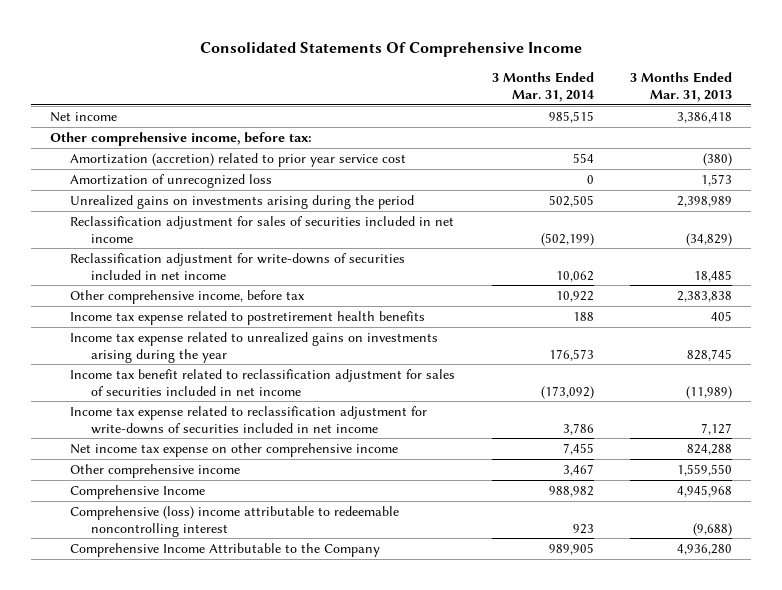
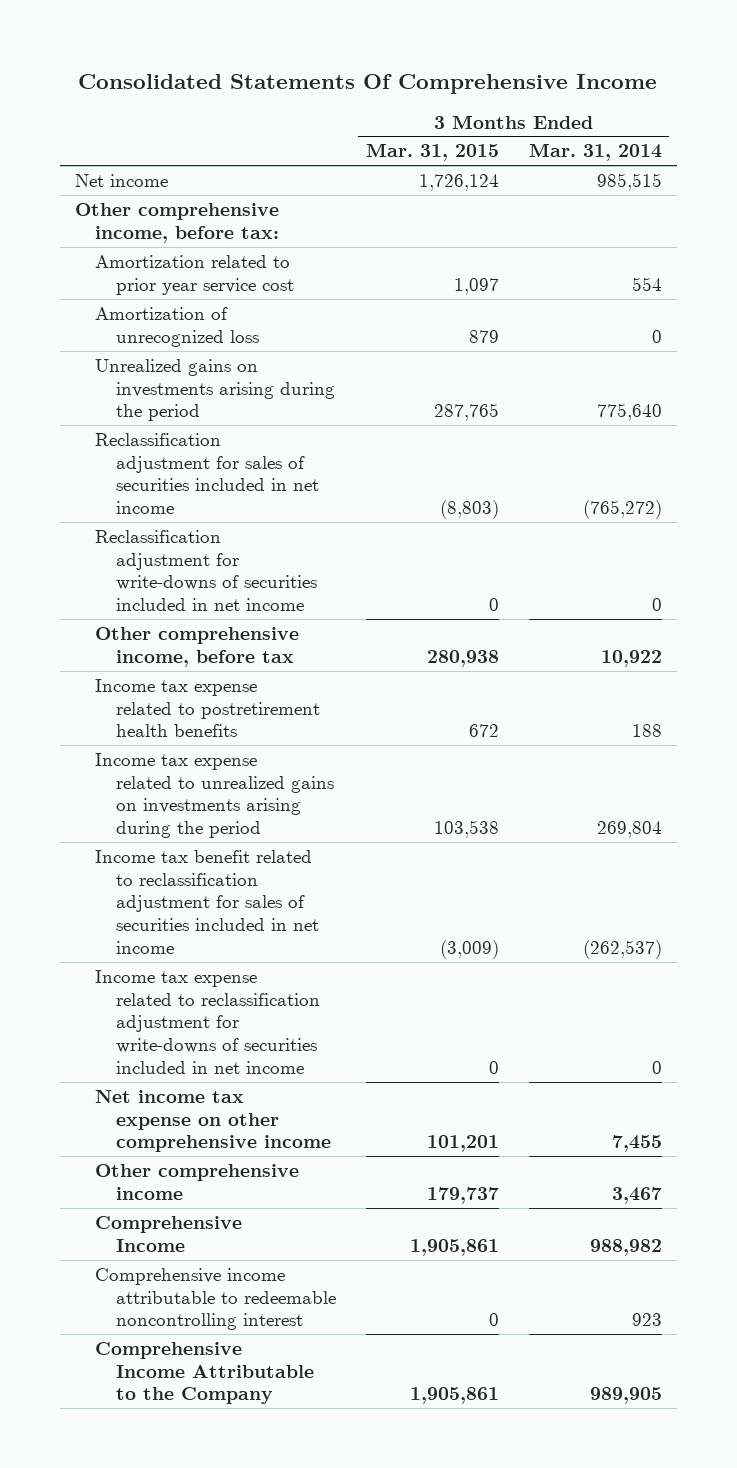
[630,72,733,103] 3 Months Ended Mar. 31, 2013 -> none
none -> [365,143,499,162] Mar. 31, 2015
[70,152,407,167] Amortization (accretion) related to prior year service cost -> [95,254,294,295] Amortization related to prior year service cost
[548,194,594,207] 502,505 -> [596,403,662,422] 775,640
[540,232,594,246] (502,199) -> [582,500,662,520] (765,272)
[555,270,594,282] 10,062 -> [651,598,662,612] 0
[70,331,439,363] Income tax expense related to unrealized gains on investments arising during the year -> [95,752,334,839] Income tax expense related to unrealized gains on investments arising during the period
[548,348,594,361] 176,573 -> [596,821,662,839] 269,804
[540,385,594,399] (173,092) -> [582,940,662,960] (262,537)
[562,422,594,435] 3,786 -> [651,1061,662,1075] 0
[70,505,400,537] Comprehensive (loss) income attributable to redeemable noncontrolling interest -> [95,1267,336,1331] Comprehensive income attributable to redeemable noncontrolling interest

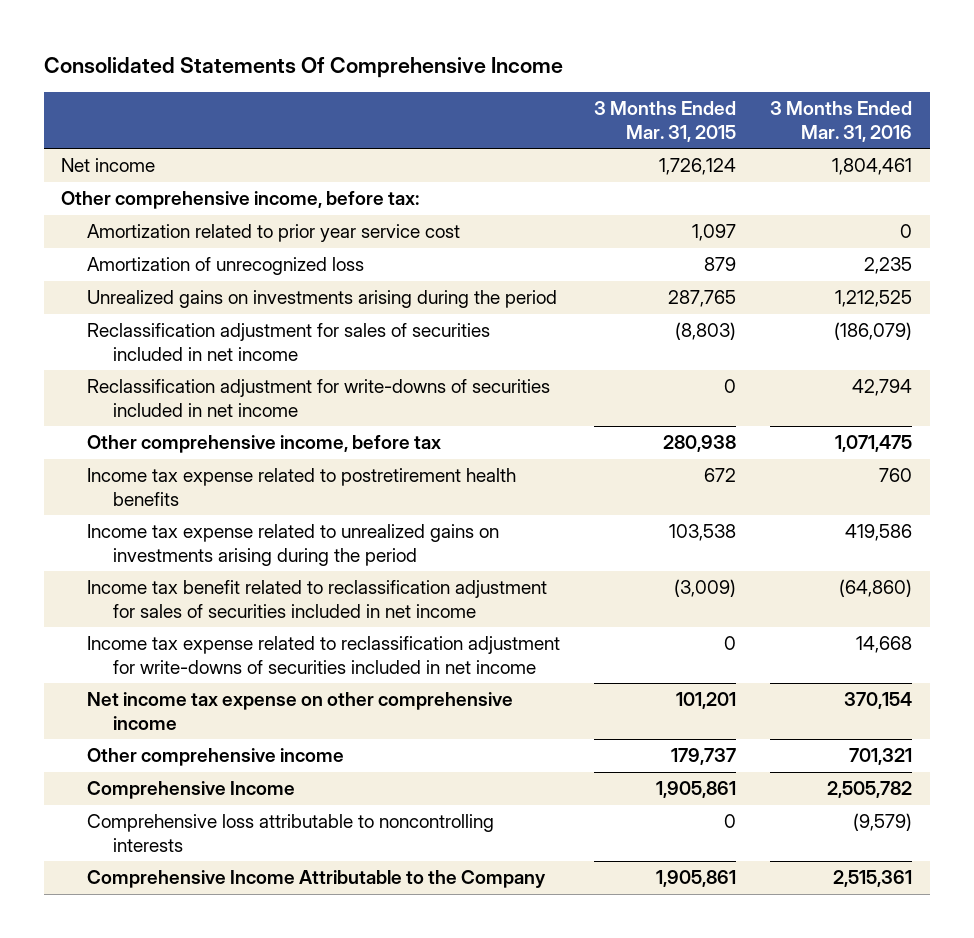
[528,143,662,162] Mar. 31, 2014 -> none
none -> [770,100,913,142] 3 Months Ended Mar. 31, 2016
[95,1267,336,1331] Comprehensive income attributable to redeemable noncontrolling interest -> [87,814,495,852] Comprehensive loss attributable to noncontrolling interests

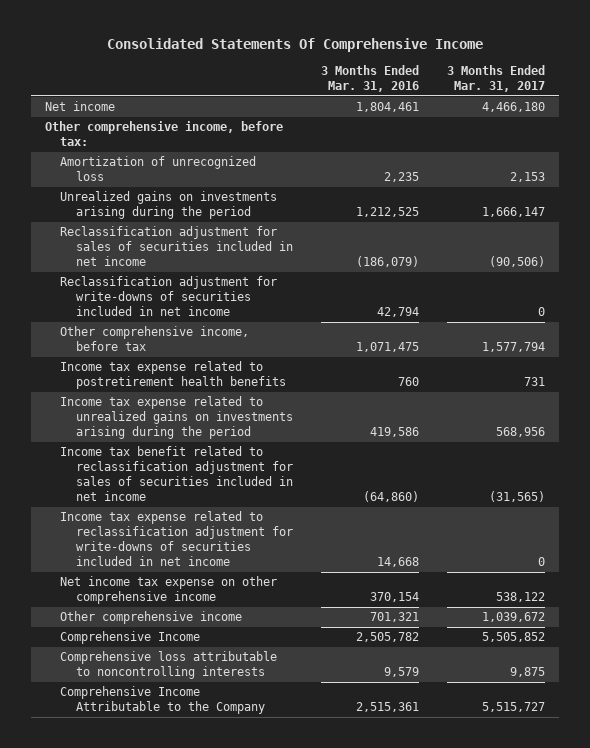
[594,100,737,142] 3 Months Ended Mar. 31, 2015 -> none
none -> [446,65,545,93] 3 Months Ended Mar. 31, 2017
[87,224,461,243] Amortization related to prior year service cost -> none
[853,813,913,832] (9,579) -> [383,667,419,678] 9,579

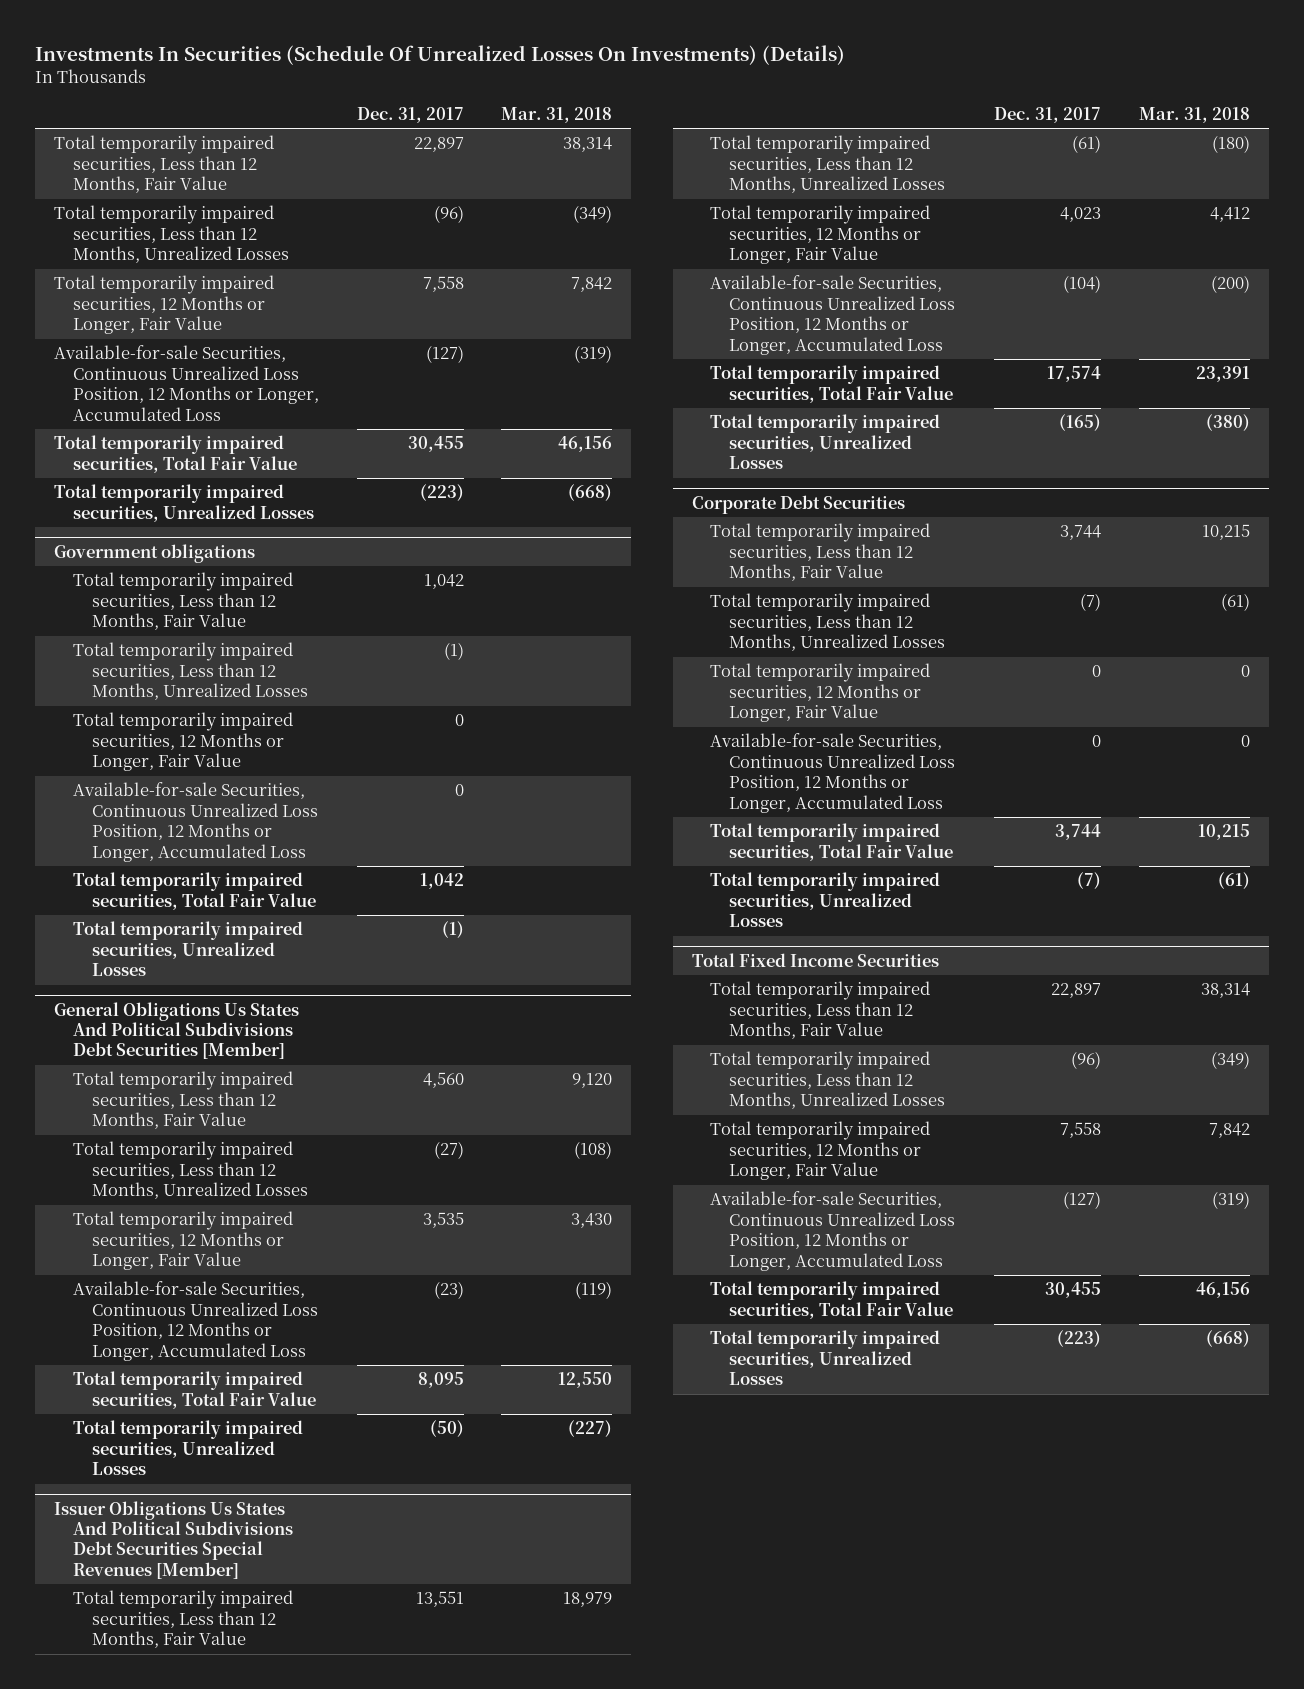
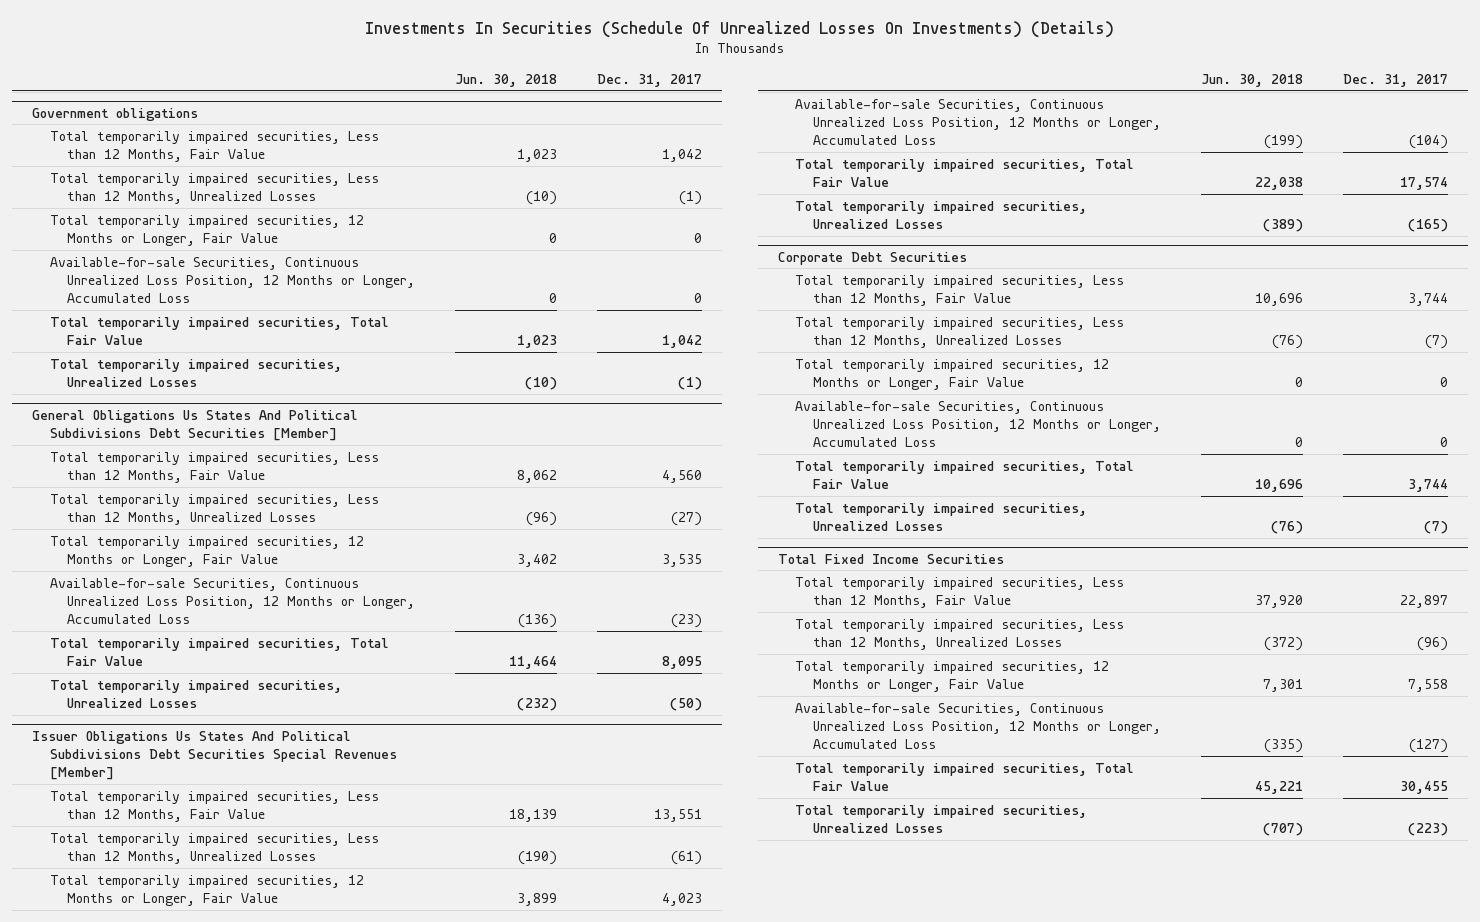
[501,106,613,123] Mar. 31, 2018 -> none
none -> [455,74,558,88] Jun. 30, 2018
[53,135,274,194] Total temporarily impaired securities, Less than 12 Months, Fair Value -> none
[53,205,289,264] Total temporarily impaired securities, Less than 12 Months, Unrealized Losses -> none
[53,275,274,335] Total temporarily impaired securities, 12 Months or Longer, Fair Value -> none
[53,345,319,421] Available-for-sale Securities, Continuous Unrealized Loss Position, 12 Months or Longer, Accumulated Loss -> none
[53,435,297,473] Total temporarily impaired securities, Total Fair Value -> none
[53,484,314,522] Total temporarily impaired securities, Unrealized Losses -> none

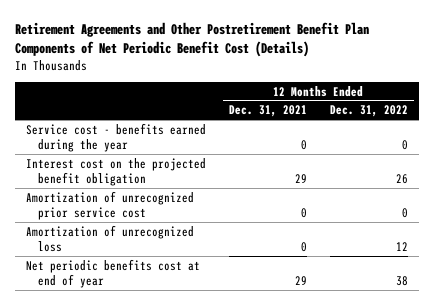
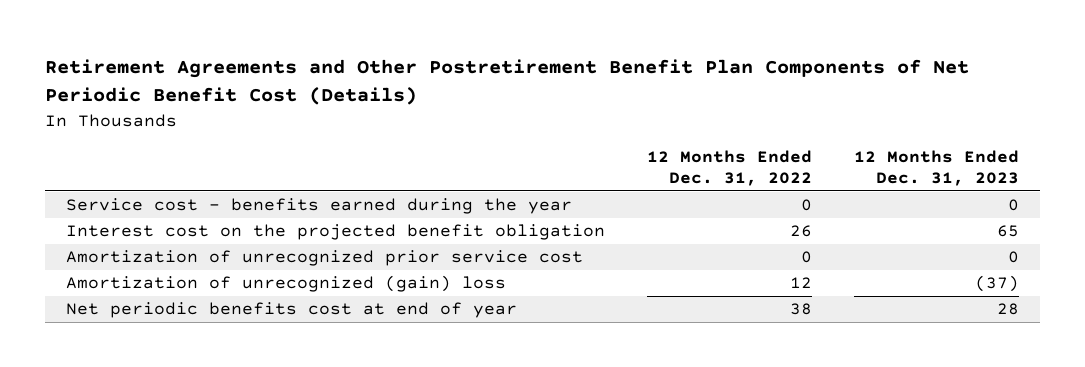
[228,105,307,118] Dec. 31, 2021 -> none
none -> [853,149,1019,186] 12 Months Ended Dec. 31, 2023
[26,224,195,252] Amortization of unrecognized loss -> [66,275,507,293] Amortization of unrecognized (gain) loss

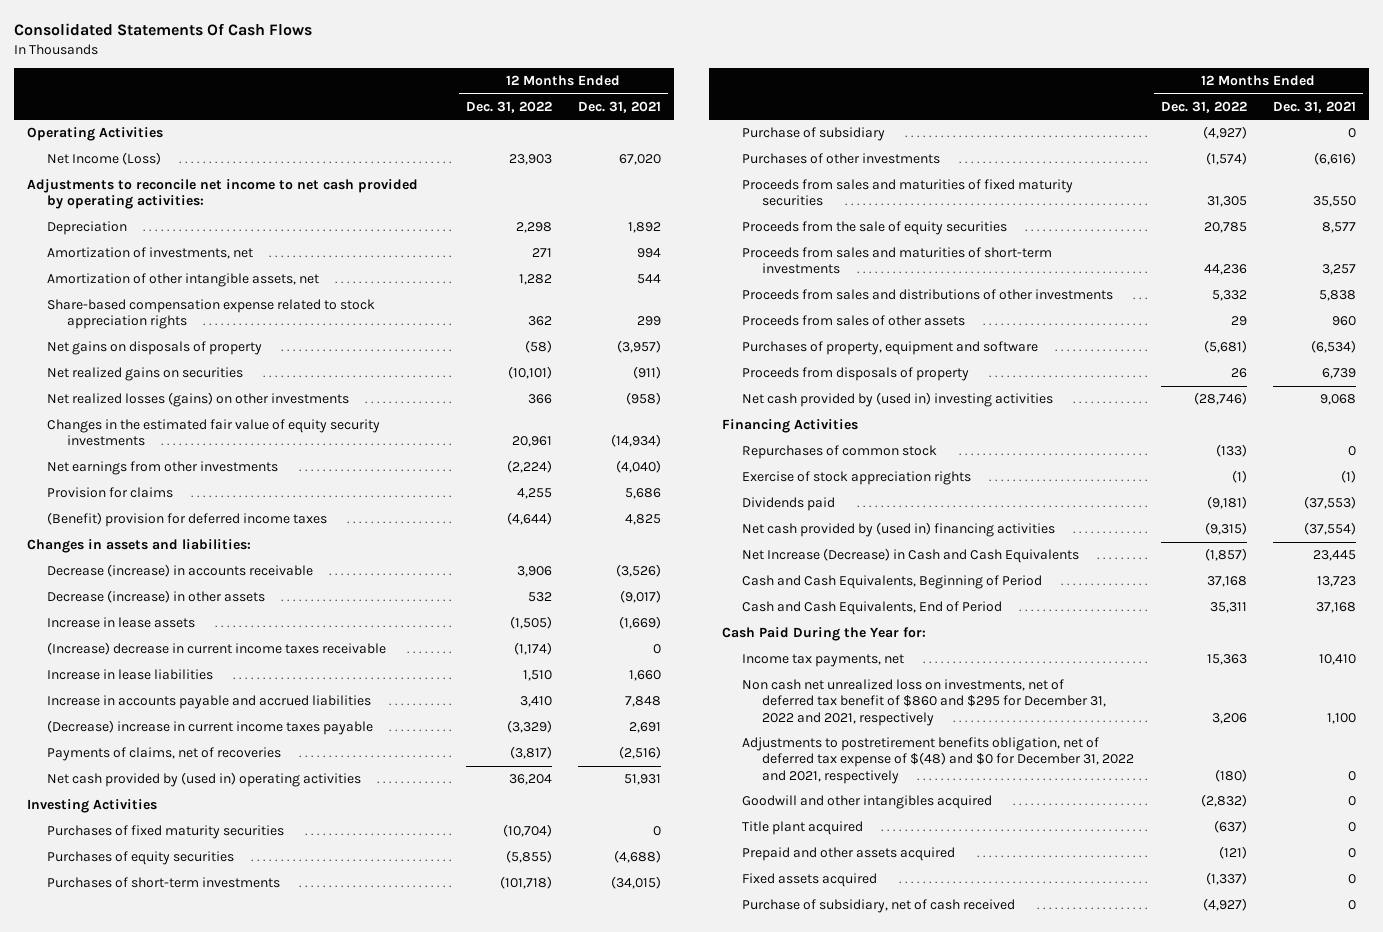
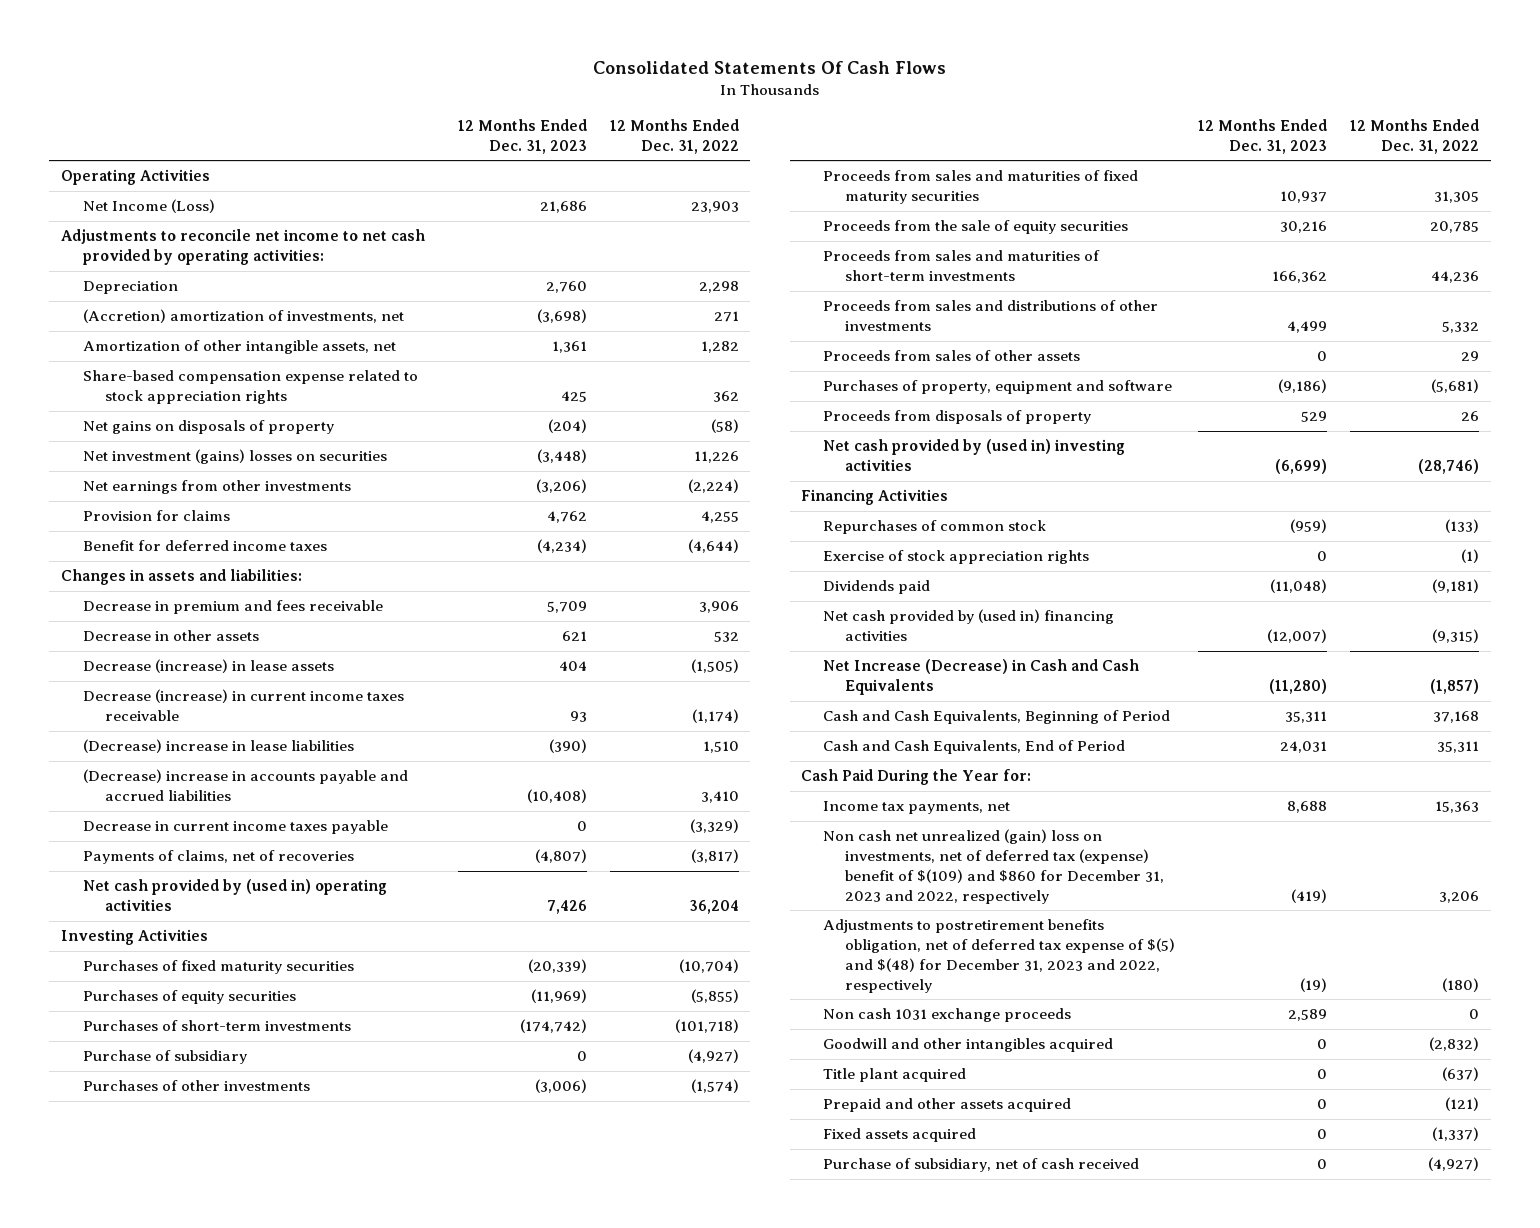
[578,100,662,113] Dec. 31, 2021 -> none
none -> [458,118,588,154] 12 Months Ended Dec. 31, 2023
[47,247,254,260] Amortization of investments, net -> [83,309,405,324] (Accretion) amortization of investments, net
[47,392,350,408] Net realized losses (gains) on other investments -> none
[47,419,381,447] Changes in the estimated fair value of equity security investments -> none
[47,367,244,382] Net realized gains on securities -> [83,449,388,465] Net investment (gains) losses on securities
[507,366,552,380] (10,101) -> [693,451,739,464] 11,226
[47,512,328,528] (Benefit) provision for deferred income taxes -> [83,540,328,552] Benefit for deferred income taxes
[47,564,314,578] Decrease (increase) in accounts receivable -> [83,600,384,615] Decrease in premium and fees receivable
[47,590,266,604] Decrease (increase) in other assets -> [83,630,260,642] Decrease in other assets
[47,617,196,629] Increase in lease assets -> [83,659,335,674] Decrease (increase) in lease assets
[47,642,387,656] (Increase) decrease in current income taxes receivable -> [83,689,405,722] Decrease (increase) in current income taxes receivable
[47,669,214,681] Increase in lease liabilities -> [83,739,355,754] (Decrease) increase in lease liabilities
[47,695,372,710] Increase in accounts payable and accrued liabilities -> [83,769,409,802] (Decrease) increase in accounts payable and accrued liabilities
[47,720,374,736] (Decrease) increase in current income taxes payable -> [83,820,389,835] Decrease in current income taxes payable
[742,679,1107,726] Non cash net unrealized loss on investments, net of deferred tax benefit of $860 and $295 for December 31, 2022 and 2021, respectively -> [823,829,1165,904] Non cash net unrealized (gain) loss on investments, net of deferred tax (expense) benefit of $(109) and $860 for December 31, 2023 and 2022, respectively
[742,737,1135,784] Adjustments to postretirement benefits obligation, net of deferred tax expense of $(48) and $0 for December 31, 2022 and 2021, respectively -> [823,919,1176,993] Adjustments to postretirement benefits obligation, net of deferred tax expense of $(5) and $(48) for December 31, 2023 and 2022, respectively
none -> [823,1008,1072,1023] Non cash 1031 exchange proceeds

